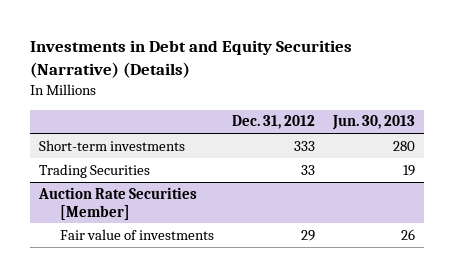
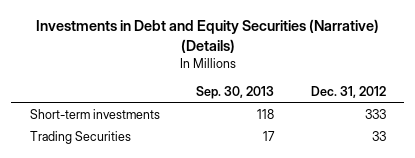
[332,115,416,131] Jun. 30, 2013 -> none
none -> [196,86,275,100] Sep. 30, 2013
[37,186,197,220] Auction Rate Securities [Member] -> none
[59,228,214,240] Fair value of investments -> none

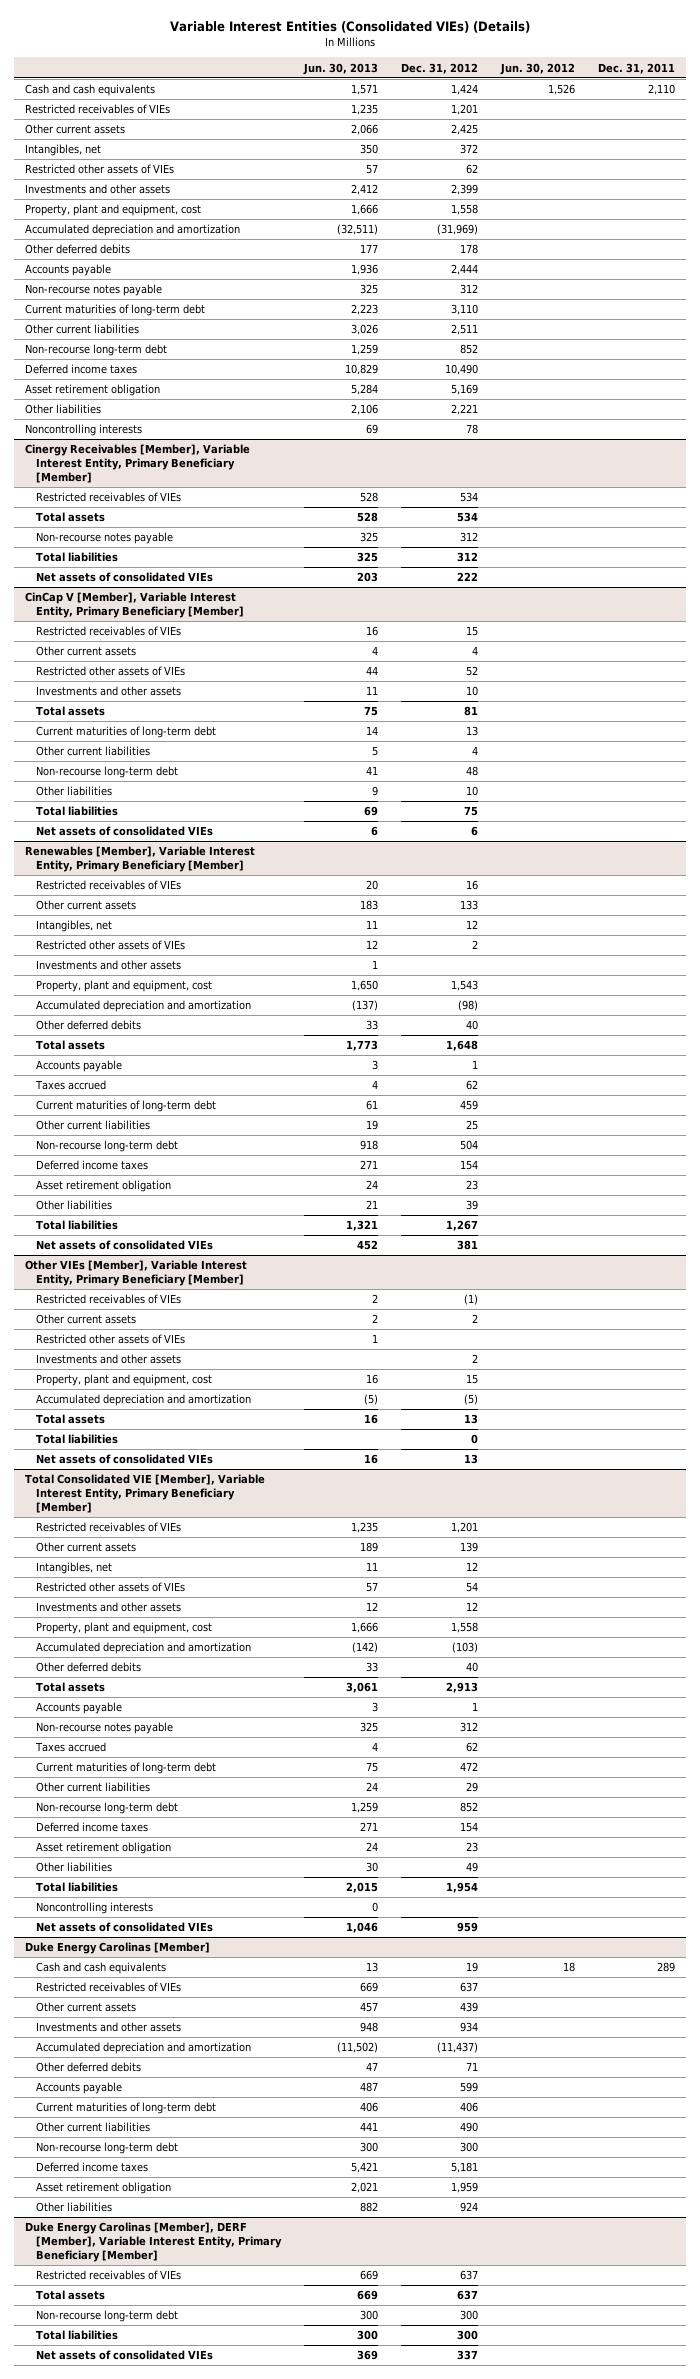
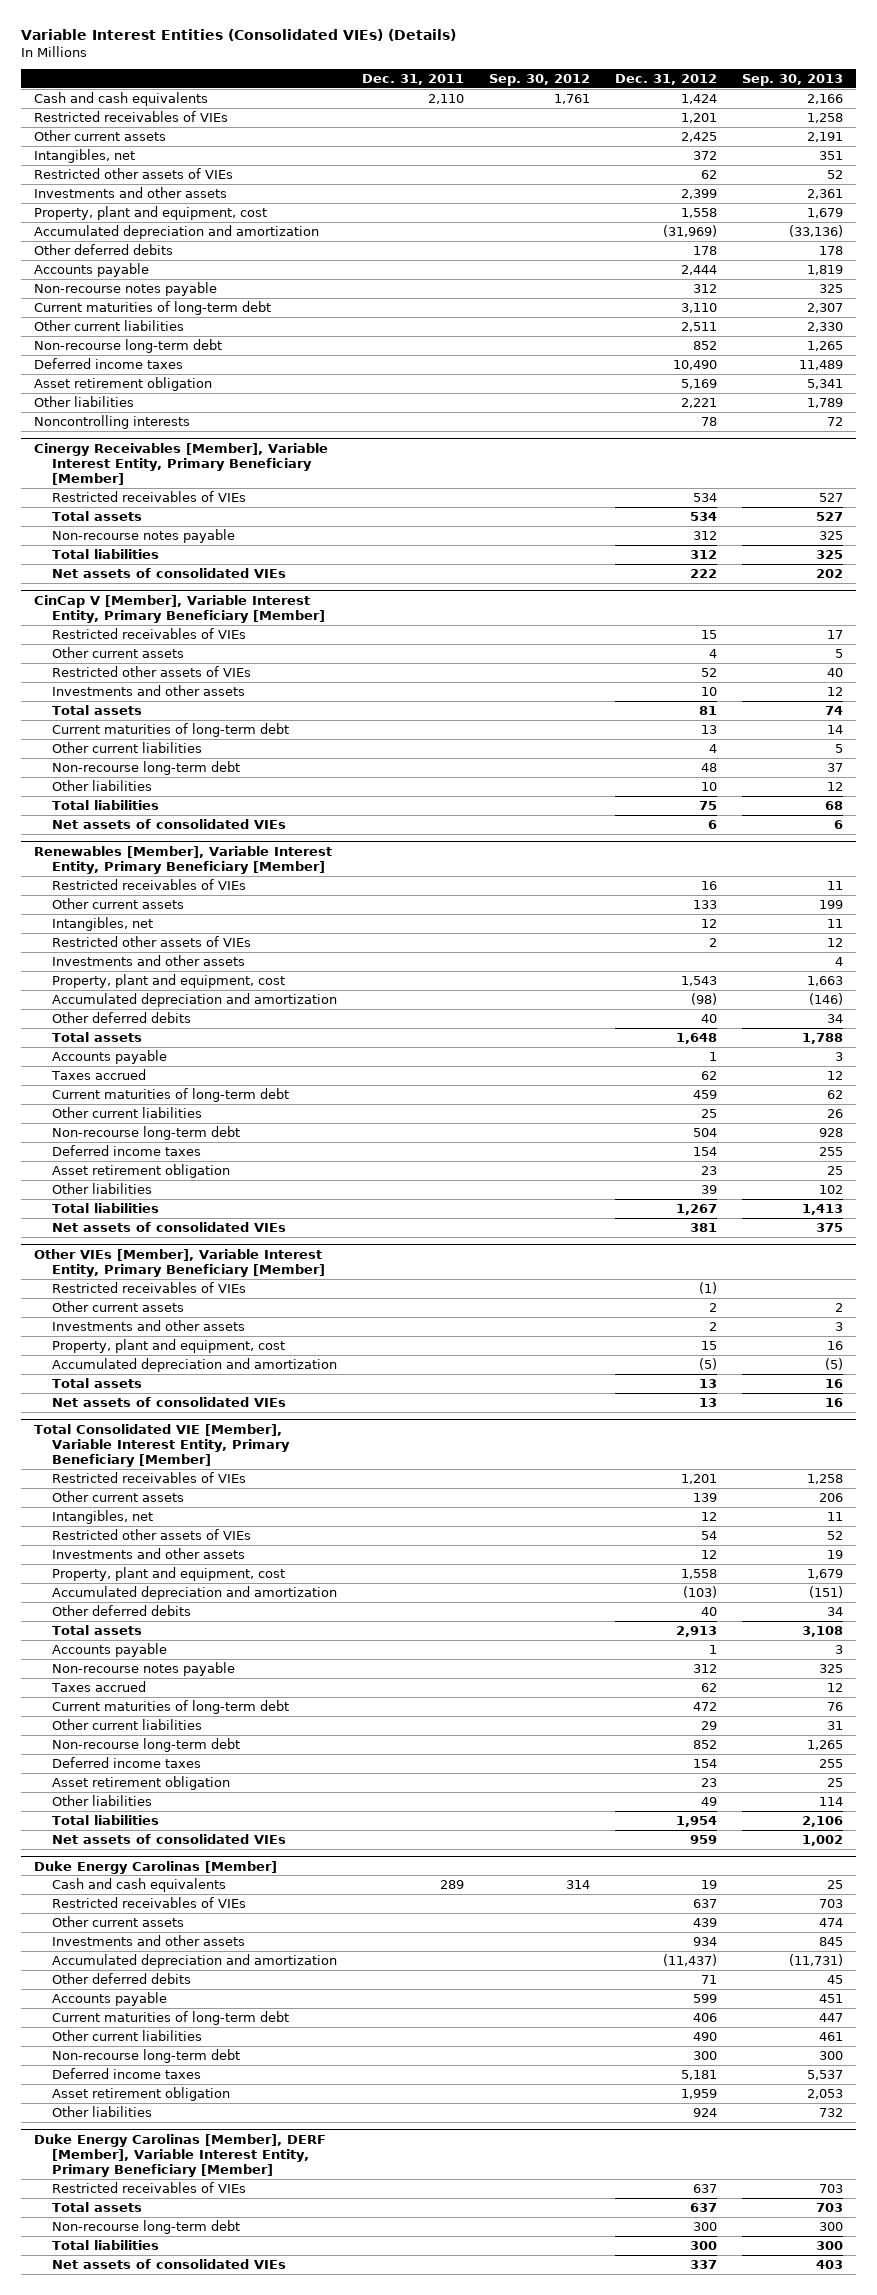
[302,62,378,75] Jun. 30, 2013 -> none
[499,62,575,75] Jun. 30, 2012 -> none
none -> [489,73,591,86] Sep. 30, 2012
none -> [742,73,844,86] Sep. 30, 2013
[35,1334,185,1345] Restricted other assets of VIEs -> none
[35,1434,118,1445] Total liabilities -> none
[35,1902,153,1915] Noncontrolling interests -> none

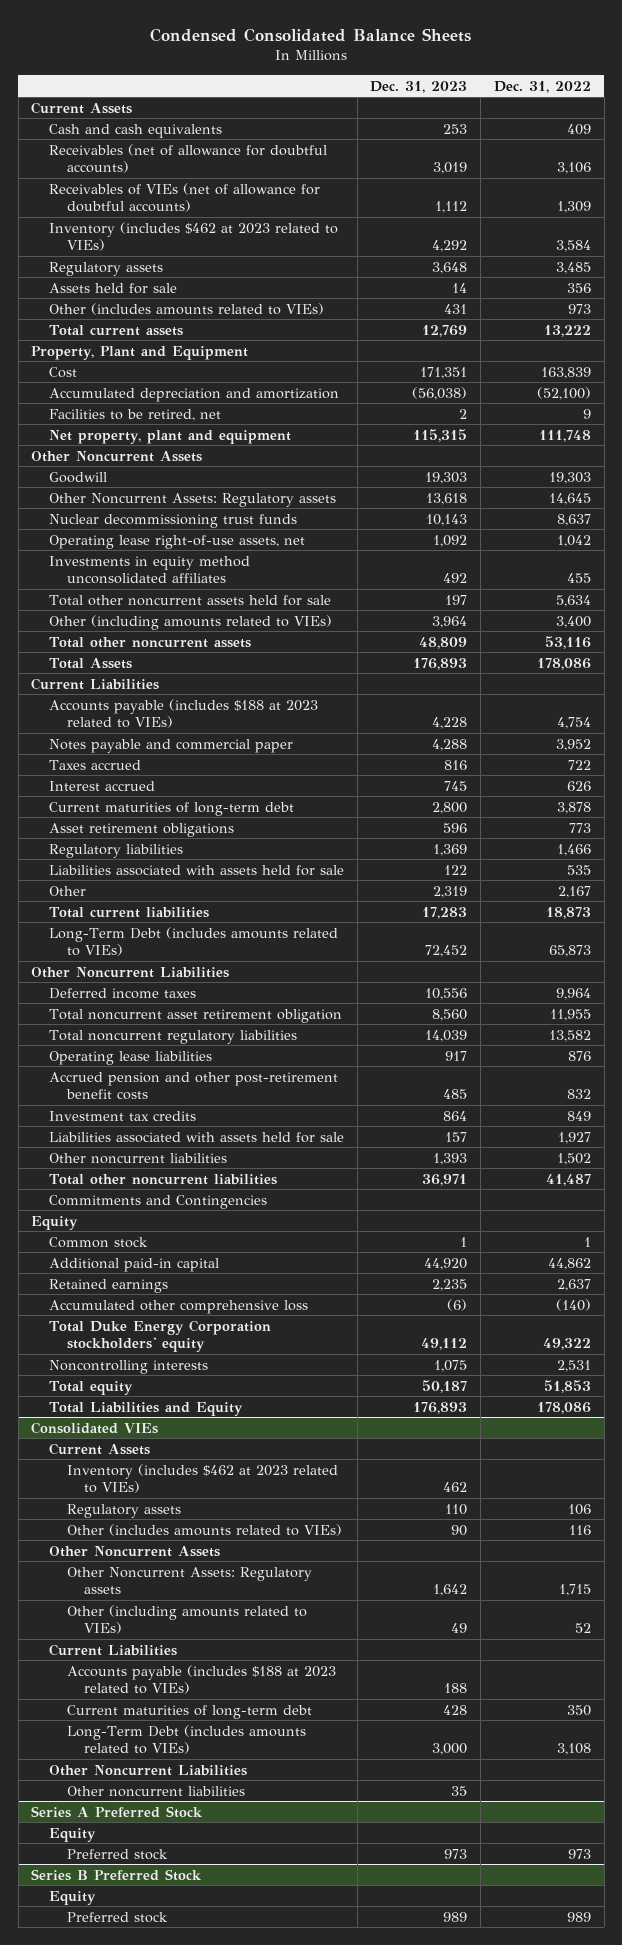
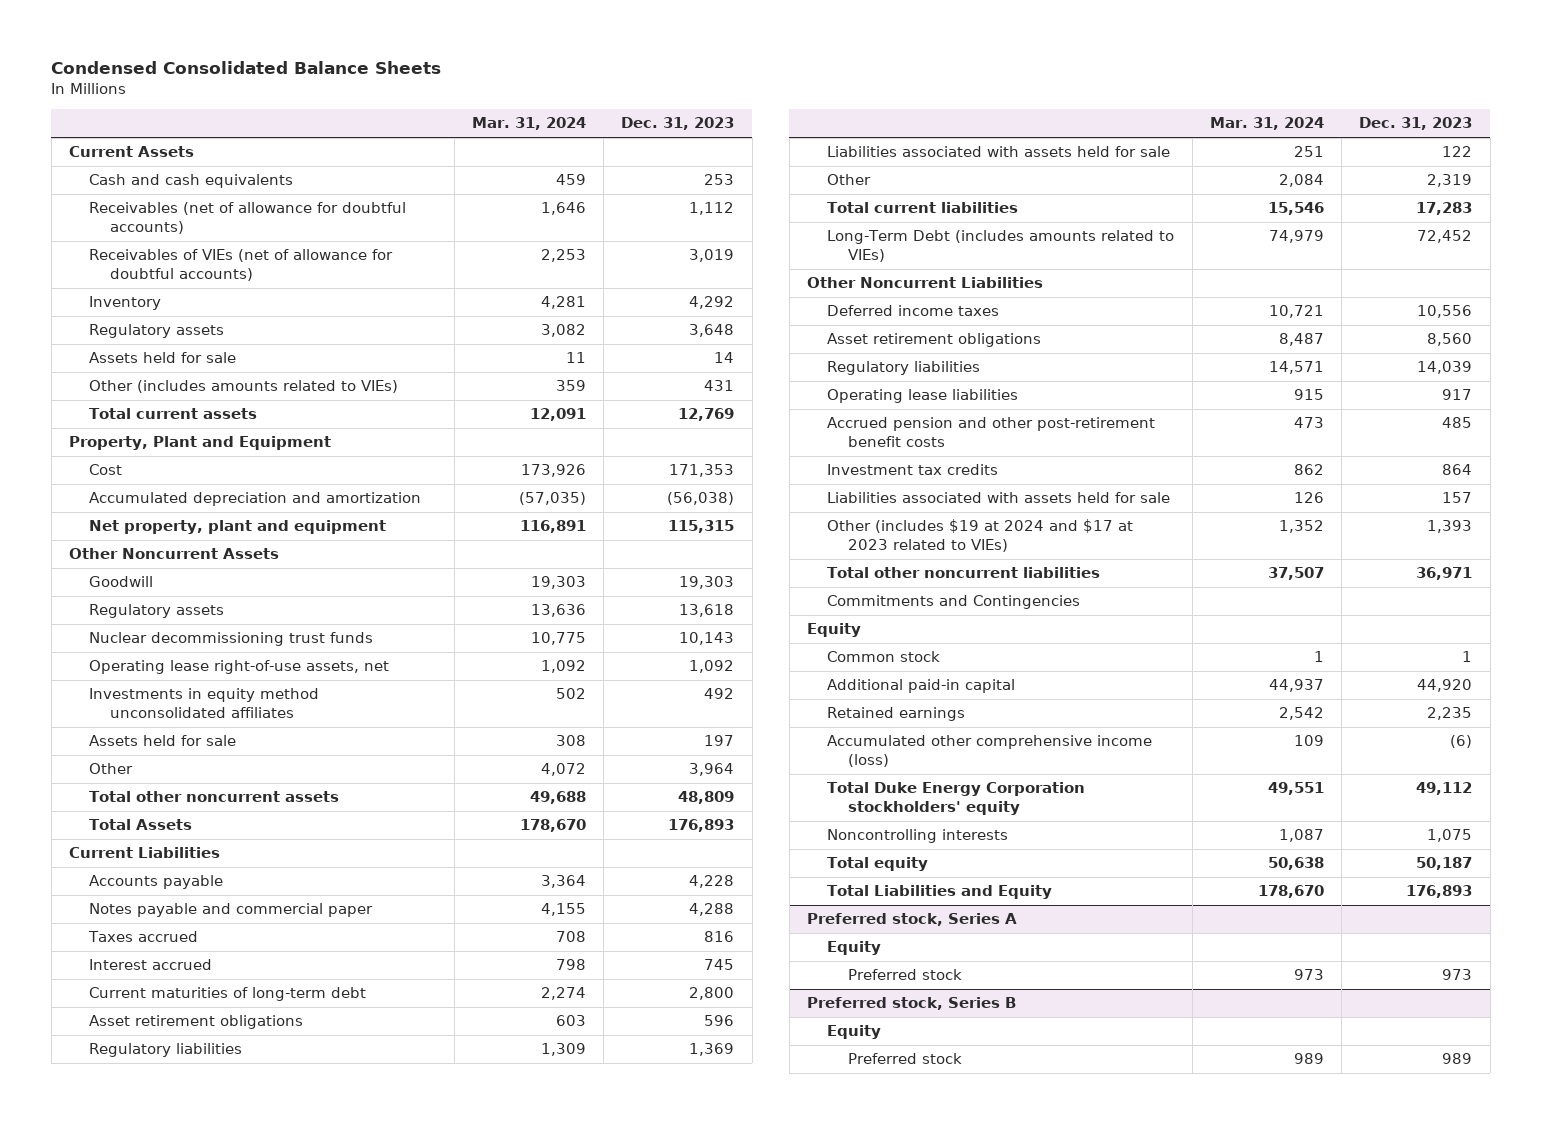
[493,80,591,93] Dec. 31, 2022 -> none
none -> [471,117,586,131] Mar. 31, 2024
[433,162,468,175] 3,019 -> [689,202,735,216] 1,112
[435,201,468,214] 1,112 -> [689,249,735,263] 3,019
[48,221,338,252] Inventory (includes $462 at 2023 related to VIEs) -> [89,296,162,311] Inventory
[420,366,468,379] 171,351 -> [669,464,735,478] 171,353
[48,408,221,421] Facilities to be retired, net -> none
[48,492,336,507] Other Noncurrent Assets: Regulatory assets -> [89,604,225,619] Regulatory assets
[48,594,331,606] Total other noncurrent assets held for sale -> [89,735,237,747] Assets held for sale
[48,614,332,630] Other (including amounts related to VIEs) -> [89,763,134,775] Other
[48,698,318,729] Accounts payable (includes $188 at 2023 related to VIEs) -> [89,875,224,890] Accounts payable
[48,1008,342,1023] Total noncurrent asset retirement obligation -> [827,333,1042,348] Asset retirement obligations
[48,1029,297,1044] Total noncurrent regulatory liabilities -> [827,361,981,376] Regulatory liabilities
[48,1152,227,1164] Other noncurrent liabilities -> [827,519,1134,552] Other (includes $19 at 2024 and $17 at 2023 related to VIEs)
[48,1299,308,1314] Accumulated other comprehensive loss -> [827,735,1153,767] Accumulated other comprehensive income (loss)
[31,1421,159,1434] Consolidated VIEs -> none
[48,1442,150,1455] Current Assets -> none
[66,1463,338,1494] Inventory (includes $462 at 2023 related to VIEs) -> none
[66,1503,181,1518] Regulatory assets -> none
[66,1523,342,1536] Other (includes amounts related to VIEs) -> none
[48,1545,220,1557] Other Noncurrent Assets -> none
[66,1566,312,1595] Other Noncurrent Assets: Regulatory assets -> none
[66,1604,307,1635] Other (including amounts related to VIEs) -> none
[48,1643,177,1656] Current Liabilities -> none
[66,1664,336,1695] Accounts payable (includes $188 at 2023 related to VIEs) -> none
[66,1704,312,1719] Current maturities of long-term debt -> none
[66,1724,306,1755] Long-Term Debt (includes amounts related to VIEs) -> none
[48,1764,247,1776] Other Noncurrent Liabilities -> none
[66,1785,245,1797] Other noncurrent liabilities -> none
[31,1805,204,1818] Series A Preferred Stock -> [806,913,1017,927] Preferred stock, Series A
[31,1868,203,1881] Series B Preferred Stock -> [806,997,1016,1011] Preferred stock, Series B

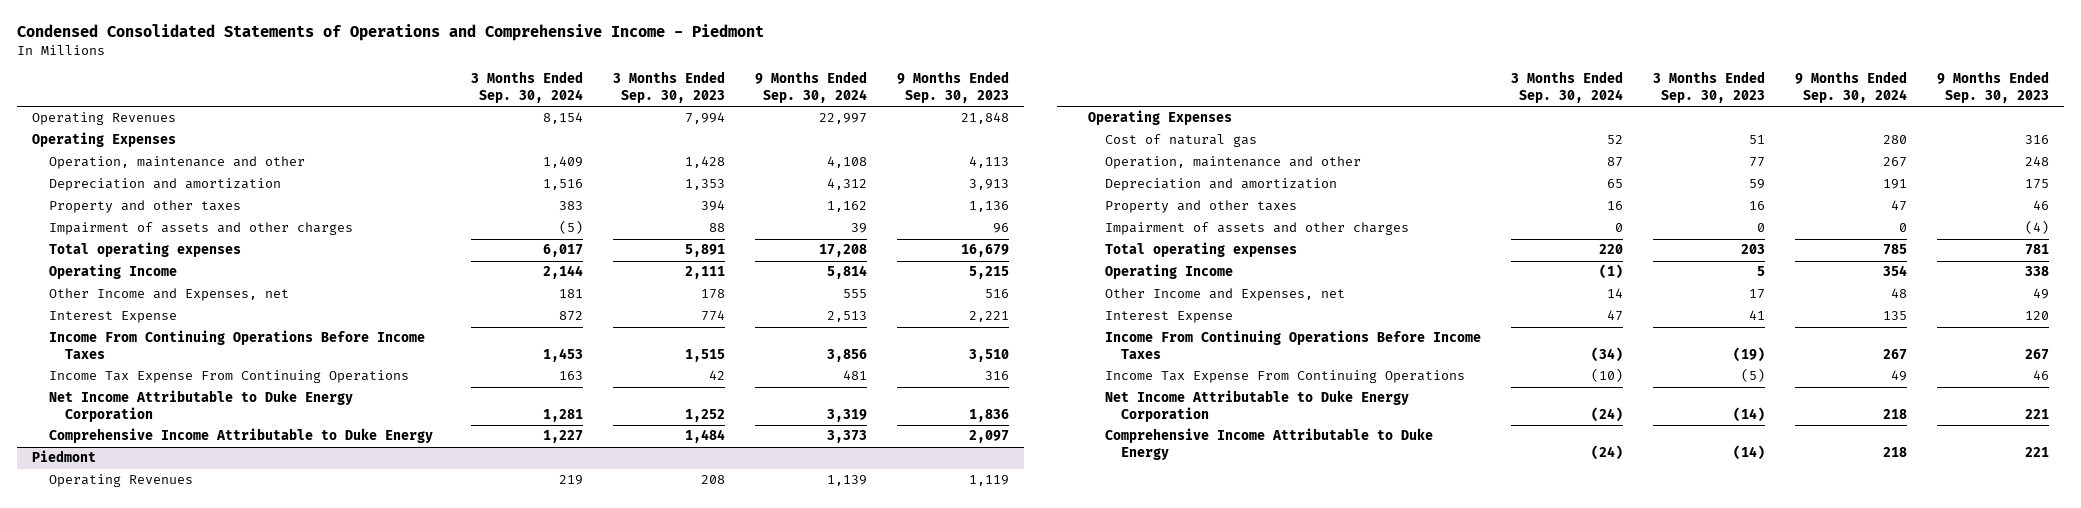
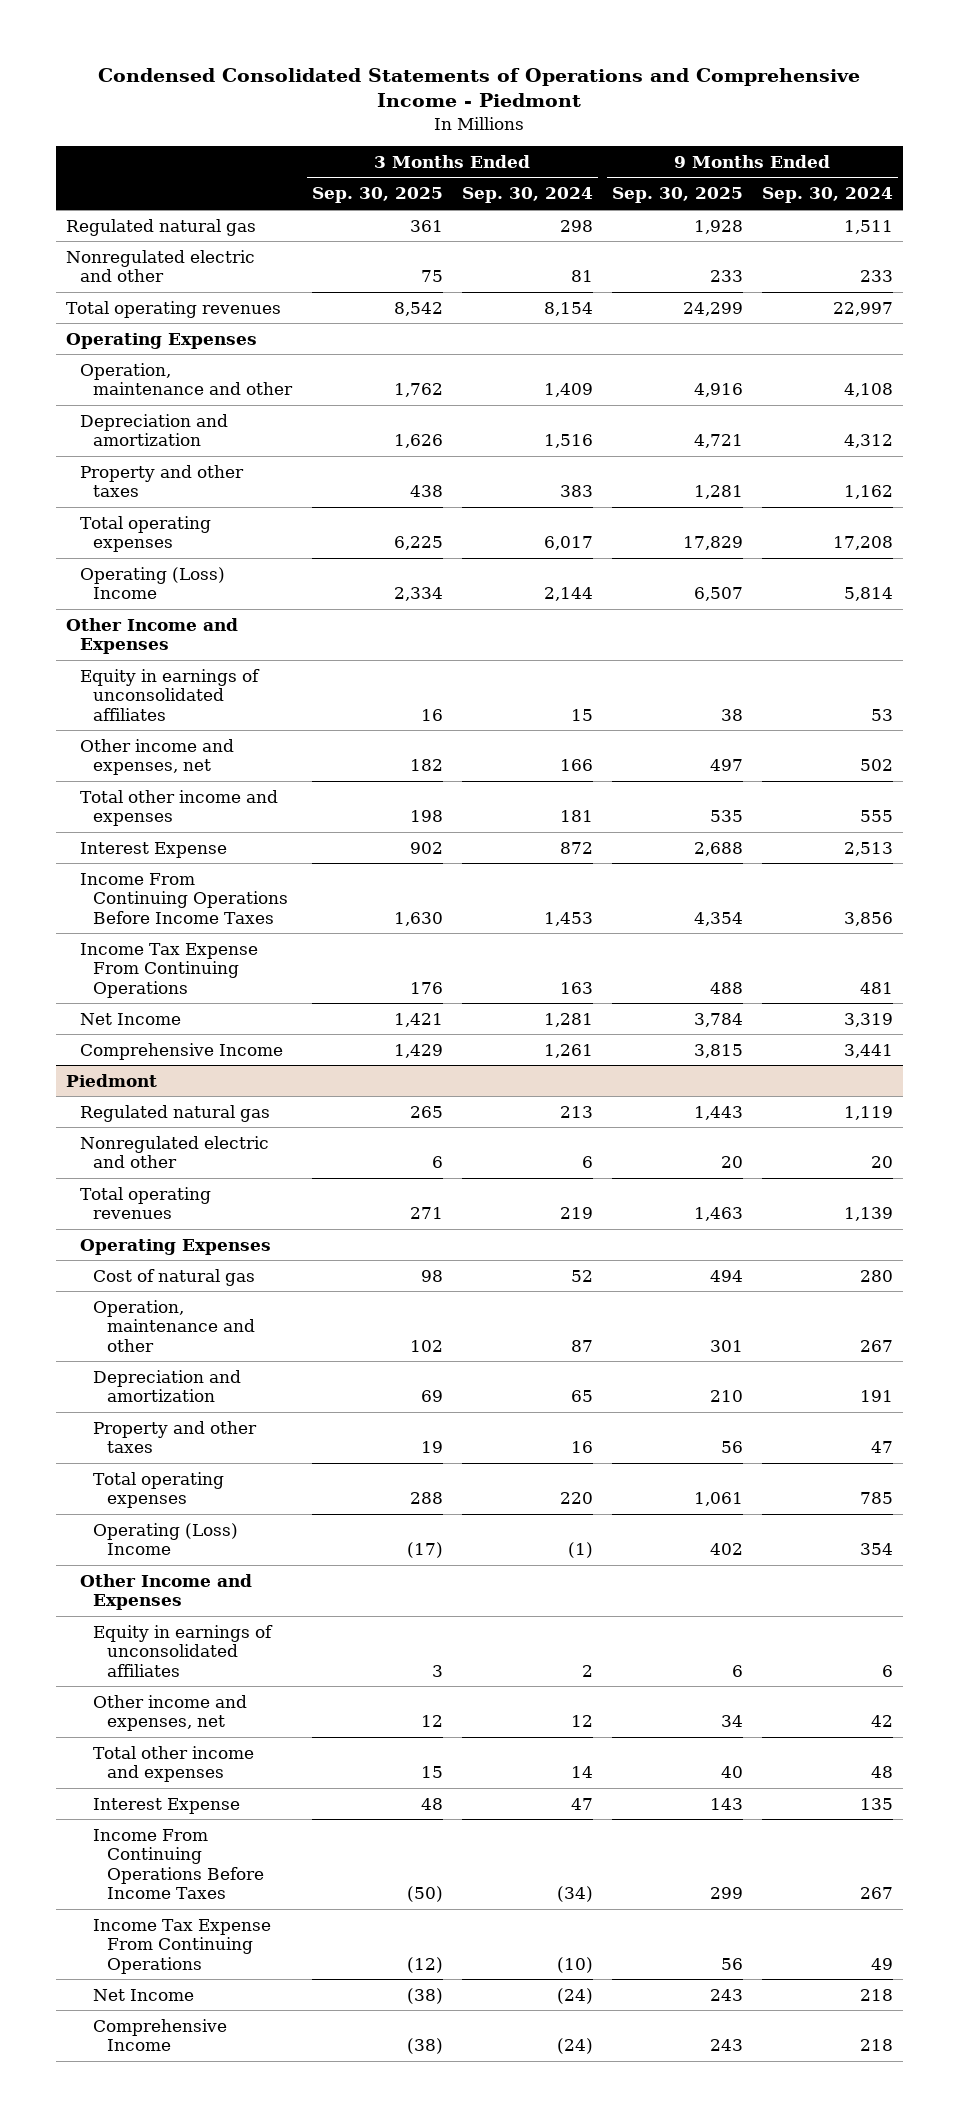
[613,71,726,103] 3 Months Ended Sep. 30, 2023 -> none
[897,71,1010,103] 9 Months Ended Sep. 30, 2023 -> none
none -> [311,187,443,204] Sep. 30, 2025
none -> [611,187,743,204] Sep. 30, 2025
none -> [65,218,256,236] Regulated natural gas
none -> [65,249,255,283] Nonregulated electric and other
[32,112,177,126] Operating Revenues -> [65,300,281,318] Total operating revenues
[48,222,353,236] Impairment of assets and other charges -> none
[48,264,177,280] Operating Income -> [79,566,225,600] Operating (Loss) Income
none -> [65,617,238,655] Other Income and Expenses
none -> [79,668,260,721] Equity in earnings of unconsolidated affiliates
none -> [79,738,234,776] Other income and expenses, net
[48,288,289,302] Other Income and Expenses, net -> [79,789,278,827] Total other income and expenses
[48,428,433,444] Comprehensive Income Attributable to Duke Energy -> none
[48,390,353,423] Net Income Attributable to Duke Energy Corporation -> [79,1012,181,1025] Net Income
none -> [79,1042,283,1060] Comprehensive Income
none -> [79,1104,270,1122] Regulated natural gas
none -> [79,1135,269,1169] Nonregulated electric and other
[48,474,193,488] Operating Revenues -> [79,1186,211,1220] Total operating revenues
[1104,222,1409,236] Impairment of assets and other charges -> none
[1104,264,1233,280] Operating Income -> [93,1522,239,1556] Operating (Loss) Income
none -> [79,1573,252,1611] Other Income and Expenses
none -> [93,1624,274,1677] Equity in earnings of unconsolidated affiliates
none -> [93,1694,248,1732] Other income and expenses, net
[1104,288,1345,302] Other Income and Expenses, net -> [93,1745,255,1783] Total other income and expenses
[1104,390,1409,423] Net Income Attributable to Duke Energy Corporation -> [93,1988,195,2001] Net Income
[1104,428,1433,461] Comprehensive Income Attributable to Duke Energy -> [93,2018,228,2052] Comprehensive Income

